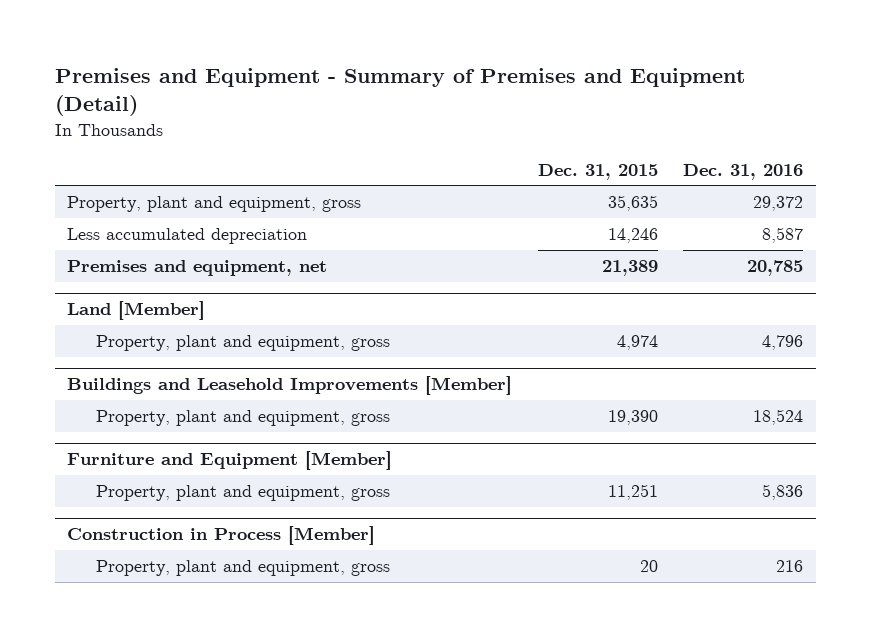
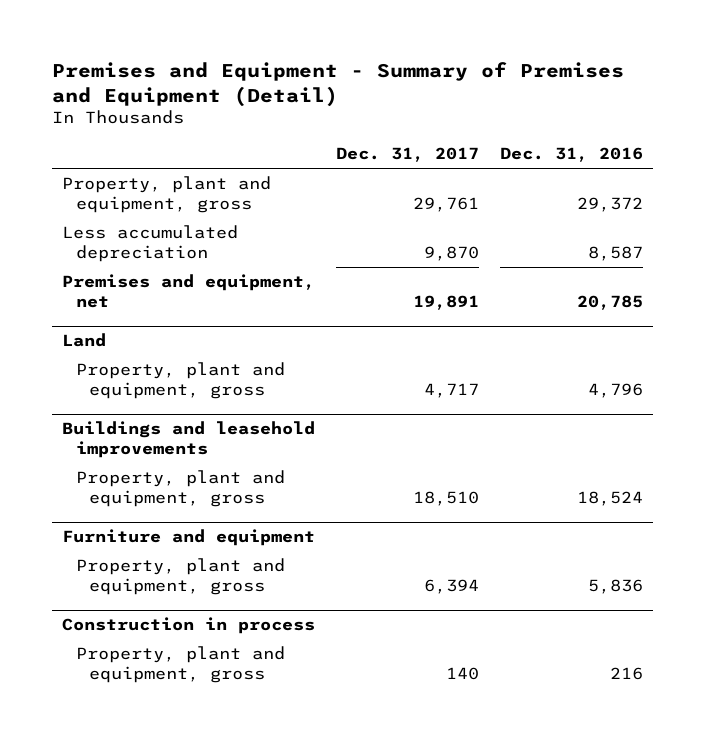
[537,163,658,180] Dec. 31, 2015 -> none
none -> [335,147,479,163] Dec. 31, 2017
[67,301,206,321] Land [Member] -> [62,333,107,348] Land
[67,376,513,396] Buildings and Leasehold Improvements [Member] -> [62,421,316,459] Buildings and leasehold improvements
[67,451,393,471] Furniture and Equipment [Member] -> [62,529,316,547] Furniture and equipment
[67,526,376,546] Construction in Process [Member] -> [62,617,316,635] Construction in process

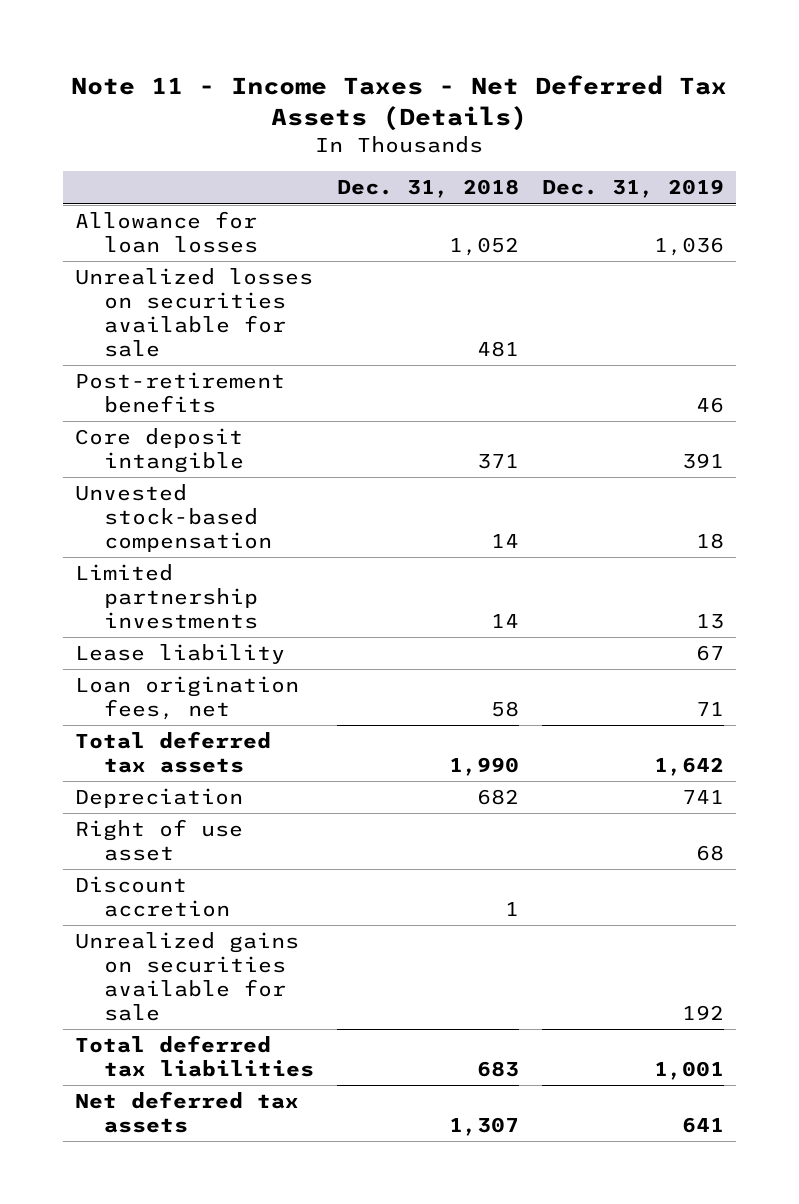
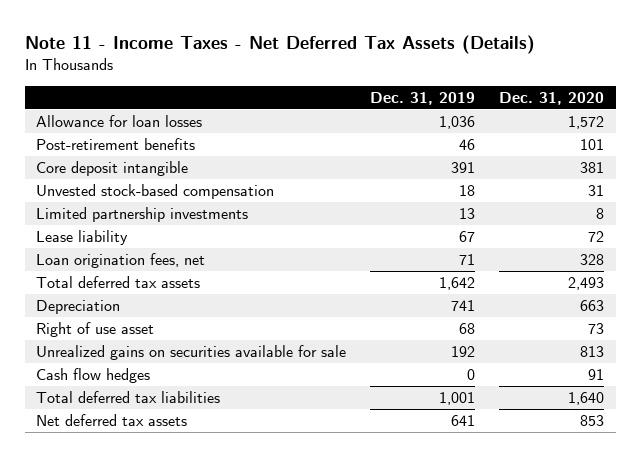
[337,179,520,199] Dec. 31, 2018 -> none
none -> [498,91,604,105] Dec. 31, 2020
[74,268,313,357] Unrealized losses on securities available for sale -> none
[74,876,231,917] Discount accretion -> none
none -> [36,368,151,384] Cash flow hedges

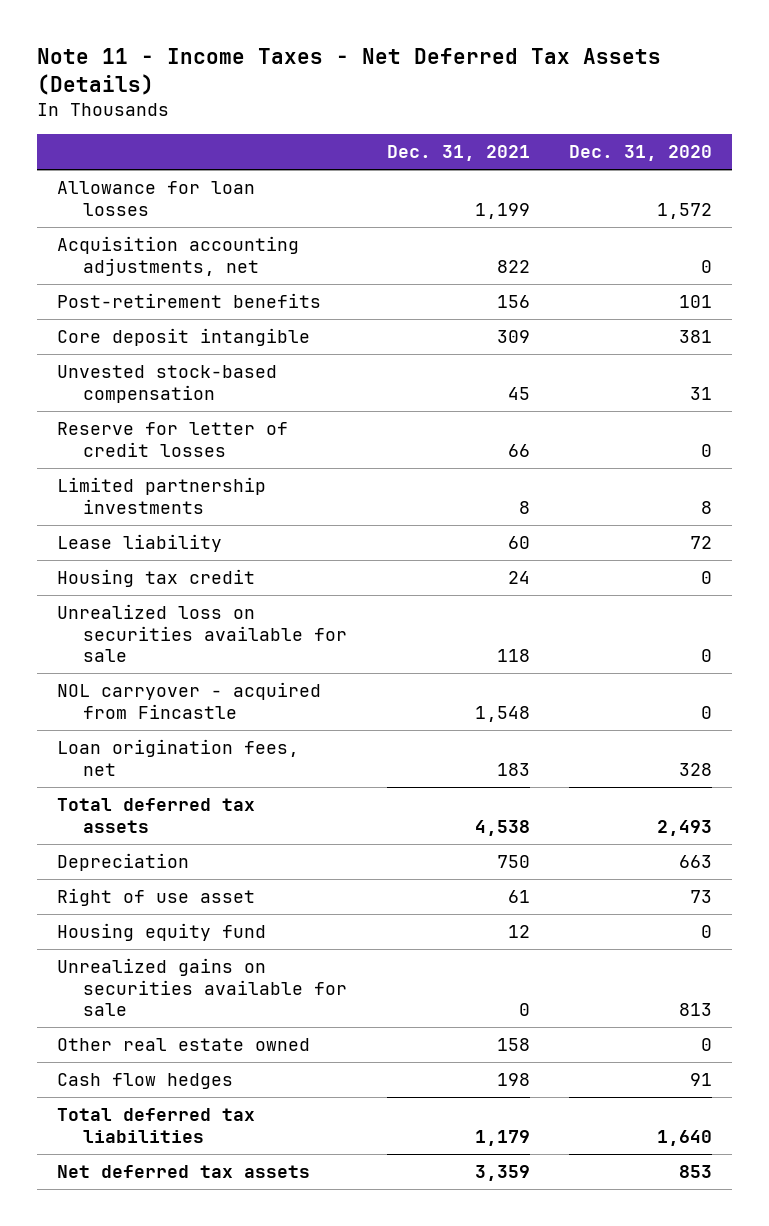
[370,91,476,105] Dec. 31, 2019 -> none
none -> [386,145,530,162] Dec. 31, 2021
none -> [56,236,299,276] Acquisition accounting adjustments, net
none -> [56,422,288,457] Reserve for letter of credit losses
none -> [56,569,255,588] Housing tax credit
none -> [56,604,348,662] Unrealized loss on securities available for sale
none -> [56,682,321,719] NOL carryover - acquired from Fincastle
none -> [56,923,266,942] Housing equity fund
none -> [56,1038,310,1052] Other real estate owned

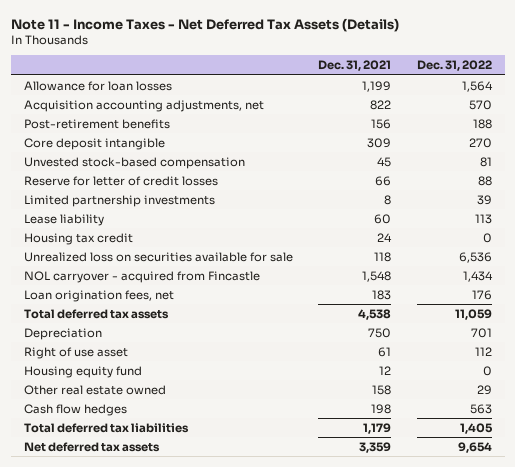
[569,145,713,162] Dec. 31, 2020 -> none
none -> [416,60,492,72] Dec. 31, 2022
[56,958,348,1016] Unrealized gains on securities available for sale -> none

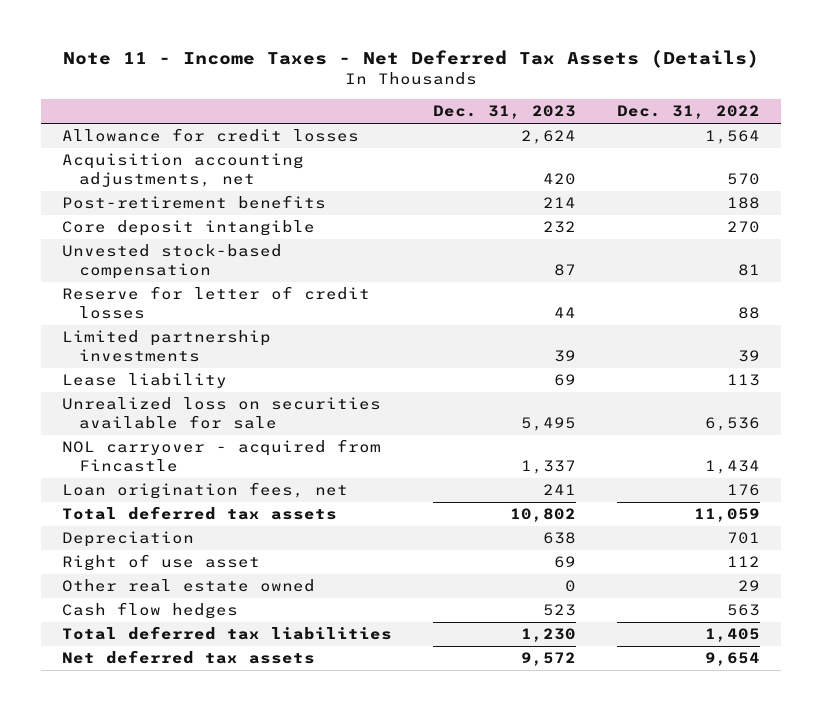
[318,60,392,72] Dec. 31, 2021 -> none
none -> [432,105,576,120] Dec. 31, 2023
[23,80,172,91] Allowance for loan losses -> [61,128,359,143] Allowance for credit losses
[23,232,133,245] Housing tax credit -> none
[23,365,142,378] Housing equity fund -> none

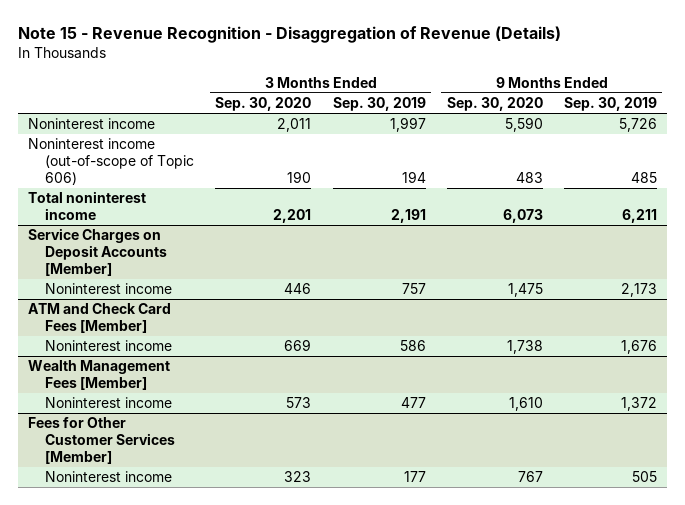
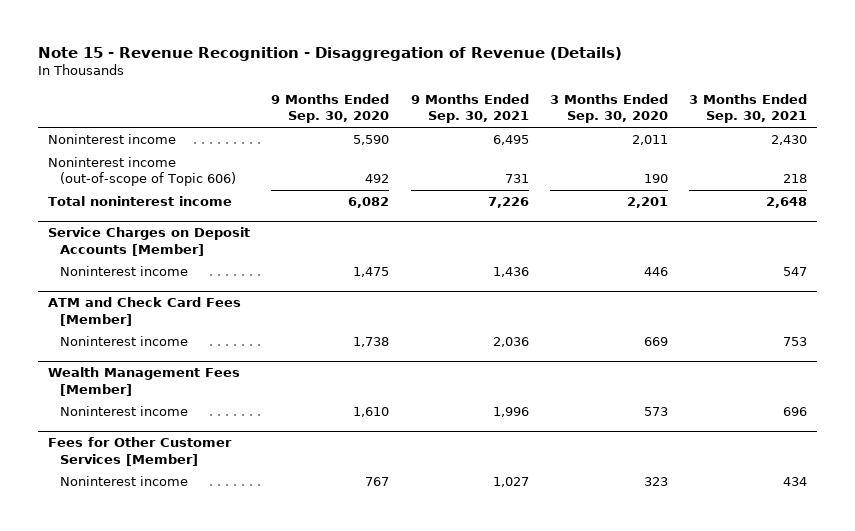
[332,96,426,111] Sep. 30, 2019 -> none
[563,96,657,111] Sep. 30, 2019 -> none
none -> [410,93,529,124] 9 Months Ended Sep. 30, 2021
none -> [688,93,807,124] 3 Months Ended Sep. 30, 2021
[515,171,543,183] 483 -> [365,174,390,184] 492
[502,209,543,224] 6,073 -> [348,197,390,209] 6,082

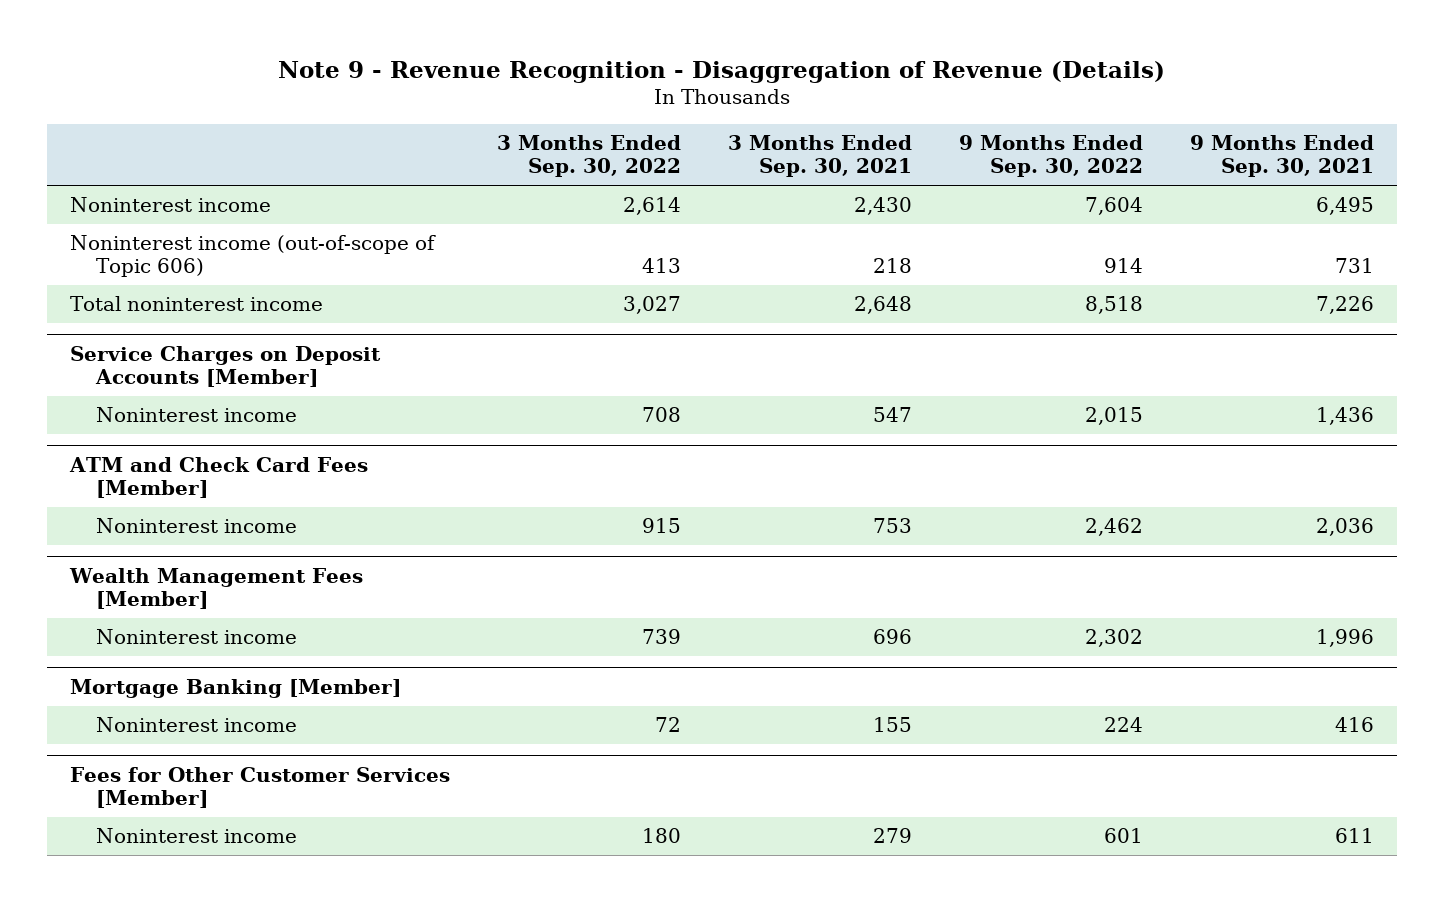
[37,46,622,61] Note 15 - Revenue Recognition - Disaggregation of Revenue (Details) -> [277,60,1165,83] Note 9 - Revenue Recognition - Disaggregation of Revenue (Details)
[271,93,390,124] 9 Months Ended Sep. 30, 2020 -> none
[549,93,668,124] 3 Months Ended Sep. 30, 2020 -> none
none -> [497,135,682,178] 3 Months Ended Sep. 30, 2022
none -> [958,135,1143,178] 9 Months Ended Sep. 30, 2022
none -> [70,678,402,698] Mortgage Banking [Member]
none -> [95,717,297,733] Noninterest income
[492,477,529,488] 1,027 -> [1334,828,1374,844] 611
[782,477,807,487] 434 -> [872,828,912,844] 279

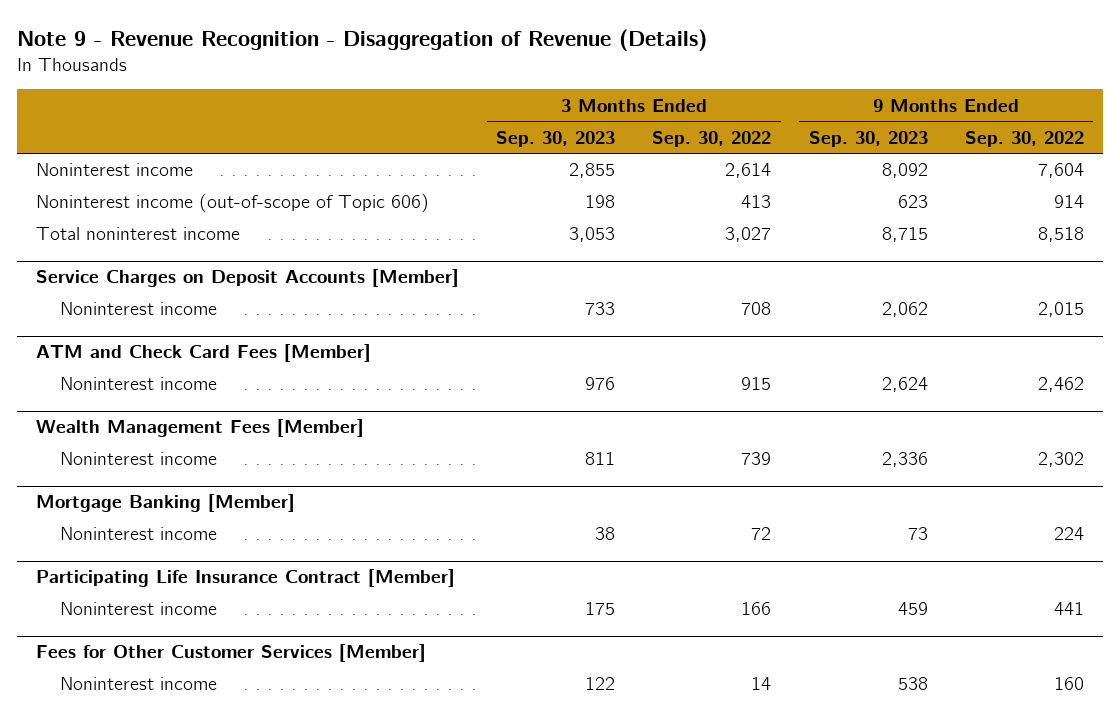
[727,135,912,178] 3 Months Ended Sep. 30, 2021 -> none
[1189,135,1374,178] 9 Months Ended Sep. 30, 2021 -> none
none -> [495,130,615,147] Sep. 30, 2023
none -> [808,130,928,147] Sep. 30, 2023
none -> [35,569,455,588] Participating Life Insurance Contract [Member]
none -> [59,602,217,616] Noninterest income
[642,828,682,844] 180 -> [751,677,772,691] 14
[1103,828,1143,844] 601 -> [1053,677,1084,691] 160

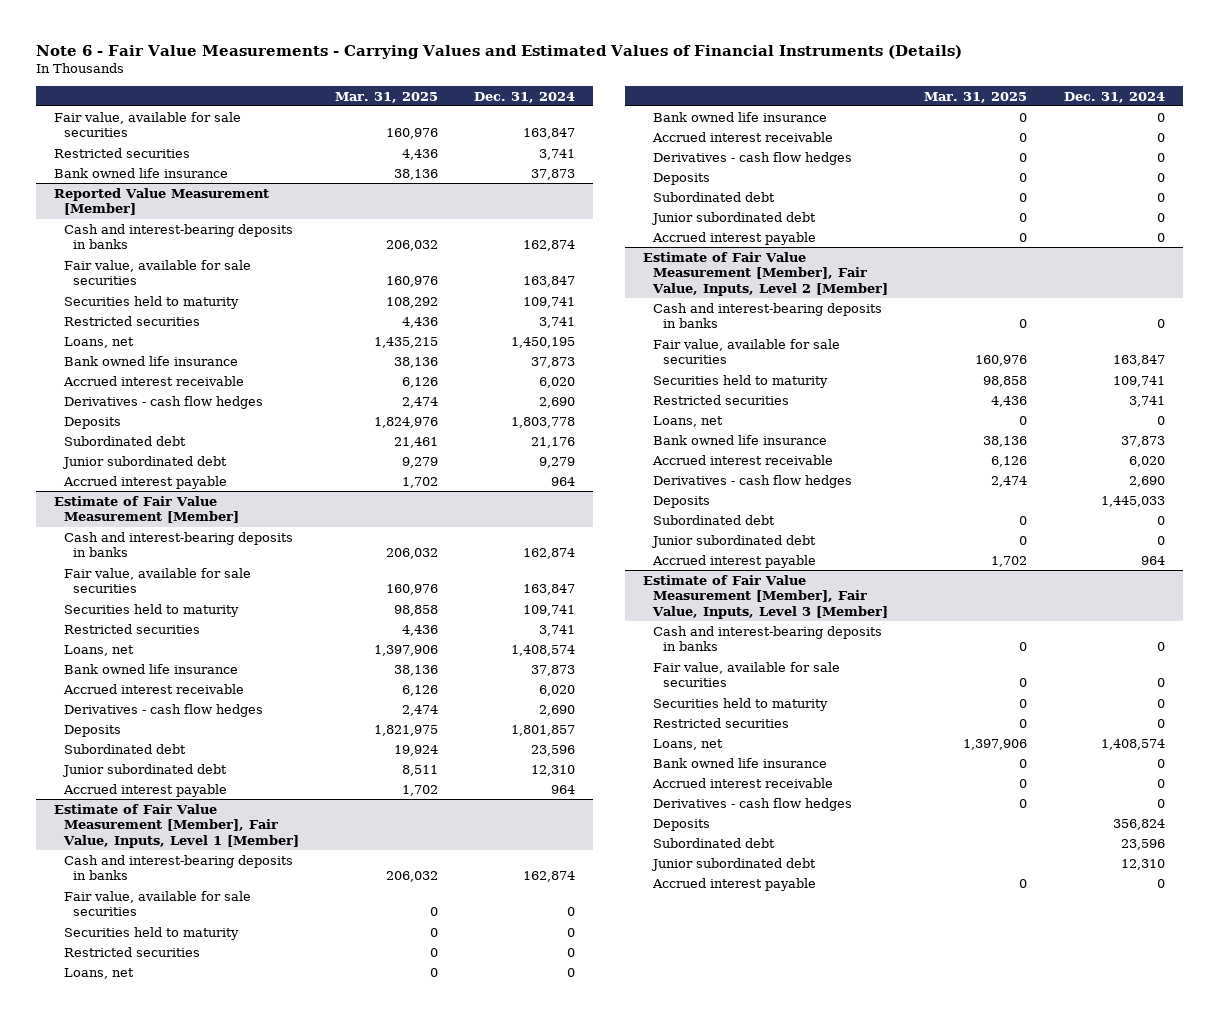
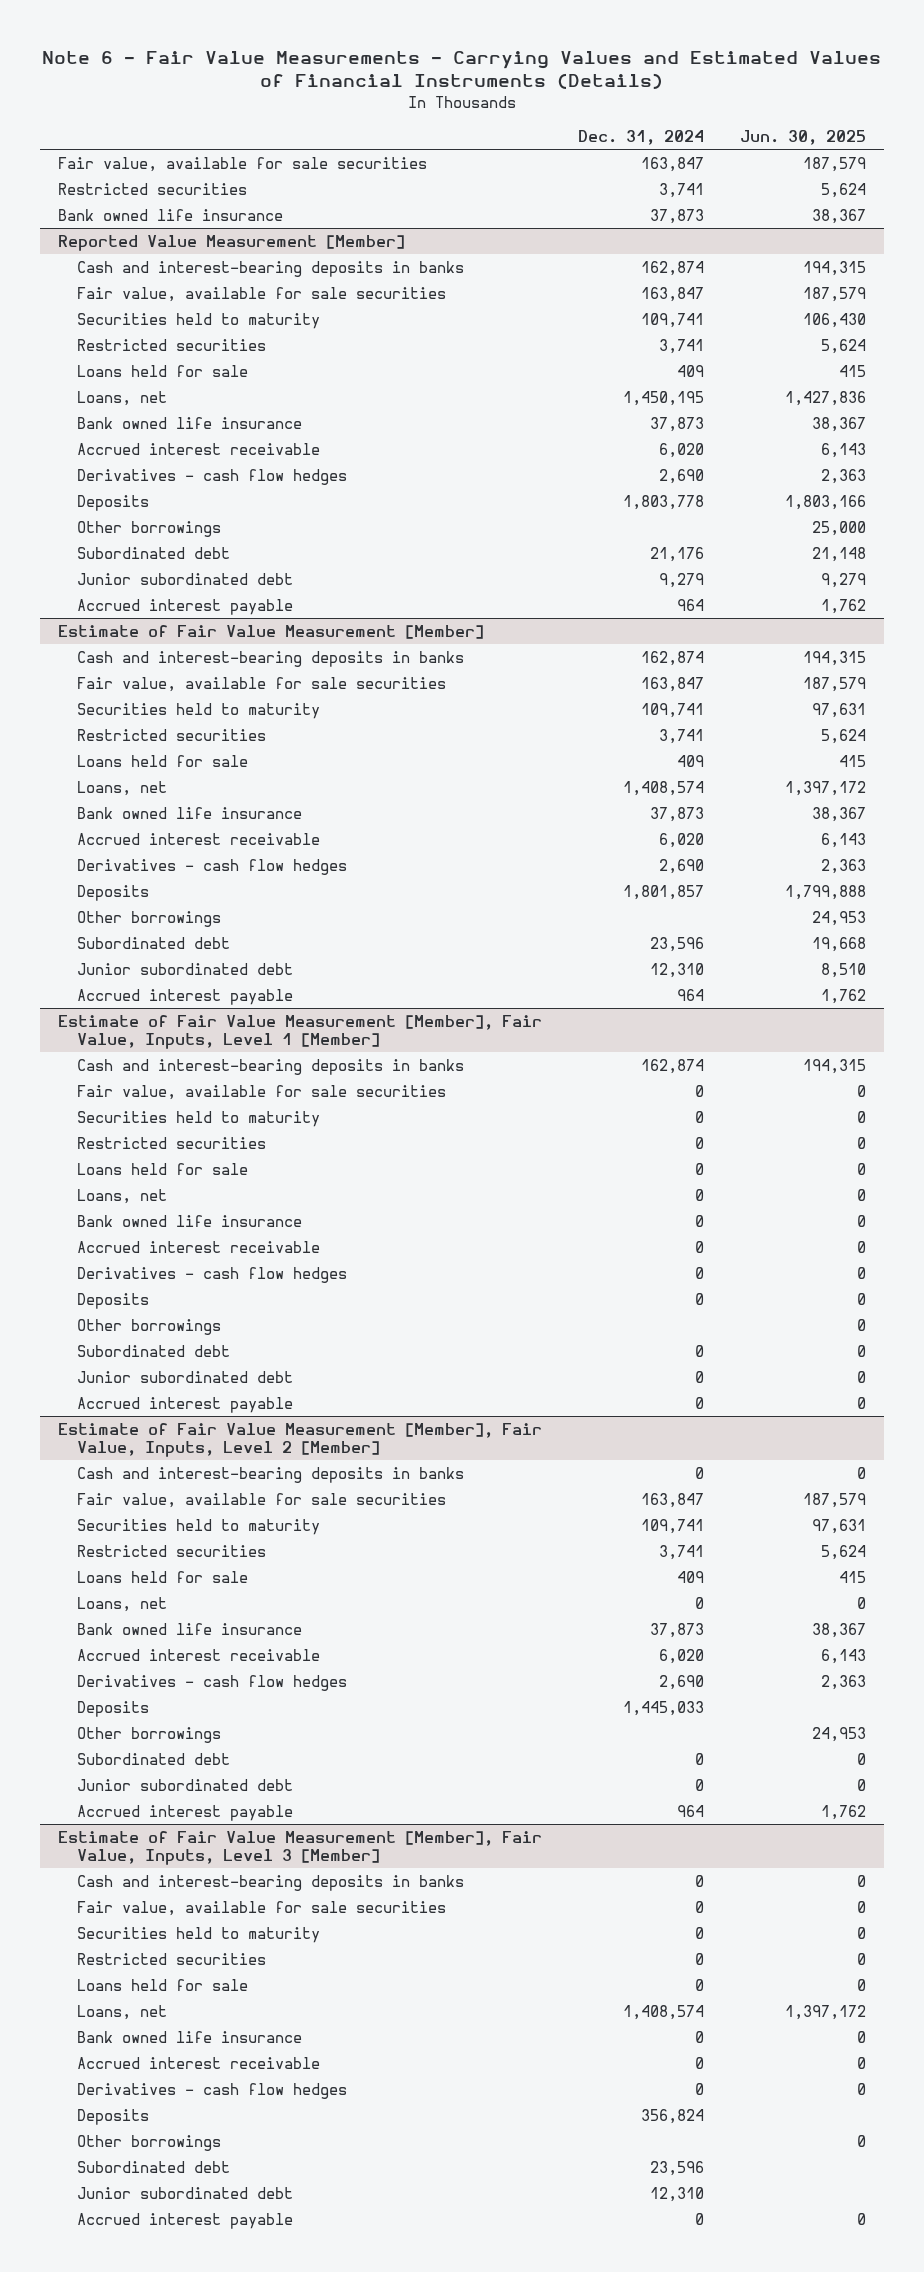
[334,91,438,103] Mar. 31, 2025 -> none
none -> [739,129,866,145] Jun. 30, 2025
none -> [76,364,248,377] Loans held for sale
none -> [76,520,221,537] Other borrowings
none -> [76,754,248,767] Loans held for sale
none -> [76,910,221,927] Other borrowings
none -> [76,1162,248,1175] Loans held for sale
none -> [76,1318,221,1335] Other borrowings
none -> [76,1570,248,1583] Loans held for sale
none -> [76,1726,221,1743] Other borrowings
none -> [76,1978,248,1991] Loans held for sale
none -> [76,2134,221,2151] Other borrowings

